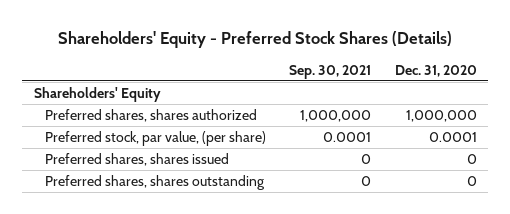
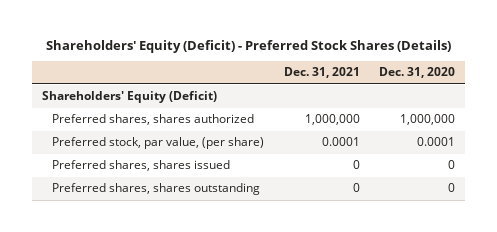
[58,31,453,49] Shareholders' Equity - Preferred Stock Shares (Details) -> [45,39,451,53] Shareholders' Equity (Deficit) - Preferred Stock Shares (Details)
[289,64,372,79] Sep. 30, 2021 -> none
none -> [283,67,360,79] Dec. 31, 2021
[33,87,161,103] Shareholders' Equity -> [41,91,217,104] Shareholders' Equity (Deficit)

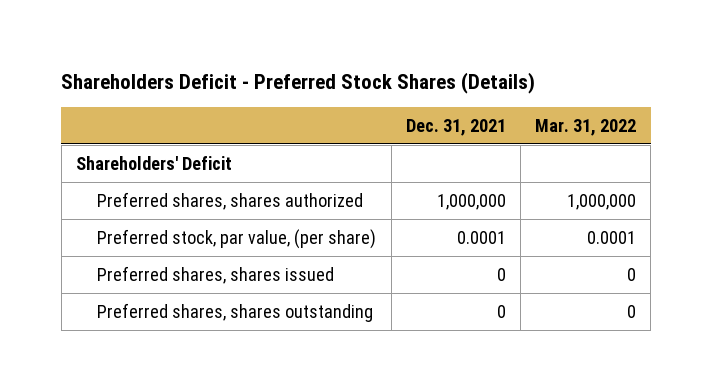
[45,39,451,53] Shareholders' Equity (Deficit) - Preferred Stock Shares (Details) -> [61,71,536,94] Shareholders Deficit - Preferred Stock Shares (Details)
[379,67,456,79] Dec. 31, 2020 -> none
none -> [535,118,637,136] Mar. 31, 2022
[41,91,217,104] Shareholders' Equity (Deficit) -> [75,155,232,170] Shareholders' Deficit

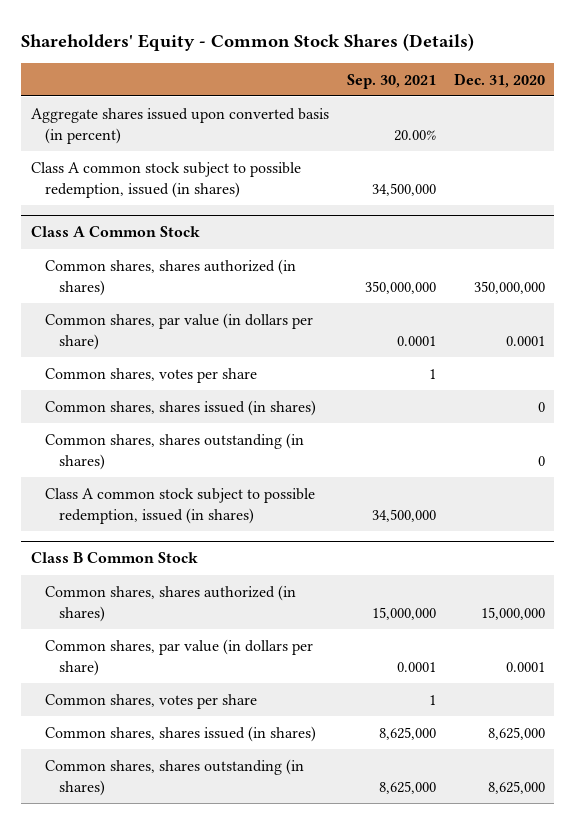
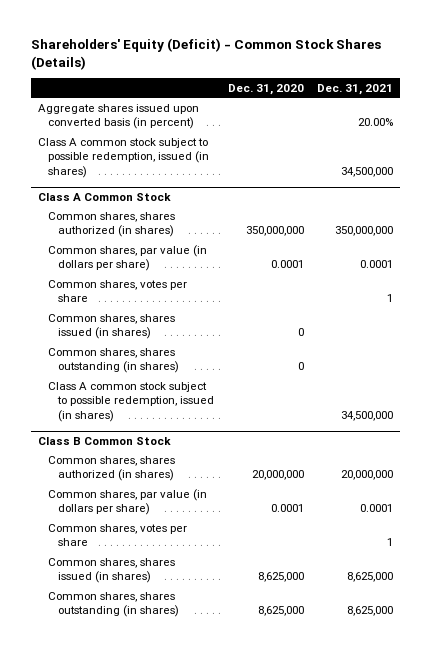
[21,32,475,51] Shareholders' Equity - Common Stock Shares (Details) -> [30,37,381,70] Shareholders' Equity (Deficit) - Common Stock Shares (Details)
[346,73,436,89] Sep. 30, 2021 -> none
none -> [317,83,394,95] Dec. 31, 2021
[481,606,546,620] 15,000,000 -> [251,470,304,481] 20,000,000

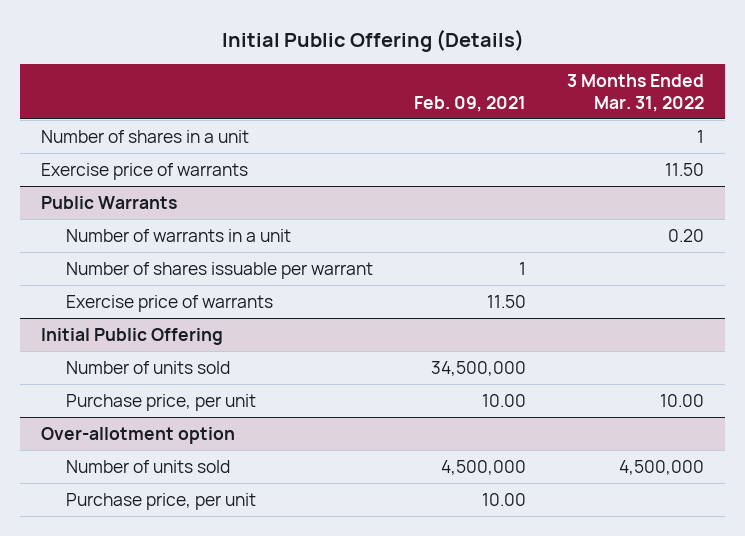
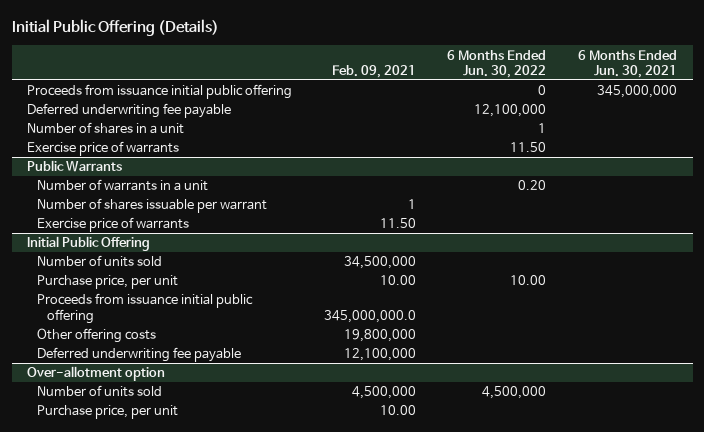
[567,74,705,112] 3 Months Ended Mar. 31, 2022 -> none
none -> [447,49,547,78] 6 Months Ended Jun. 30, 2022
none -> [577,49,677,78] 6 Months Ended Jun. 30, 2021
none -> [27,84,293,100] Proceeds from issuance initial public offering
none -> [27,103,232,119] Deferred underwriting fee payable
none -> [37,293,254,324] Proceeds from issuance initial public offering
none -> [37,328,157,344] Other offering costs
none -> [37,347,242,363] Deferred underwriting fee payable

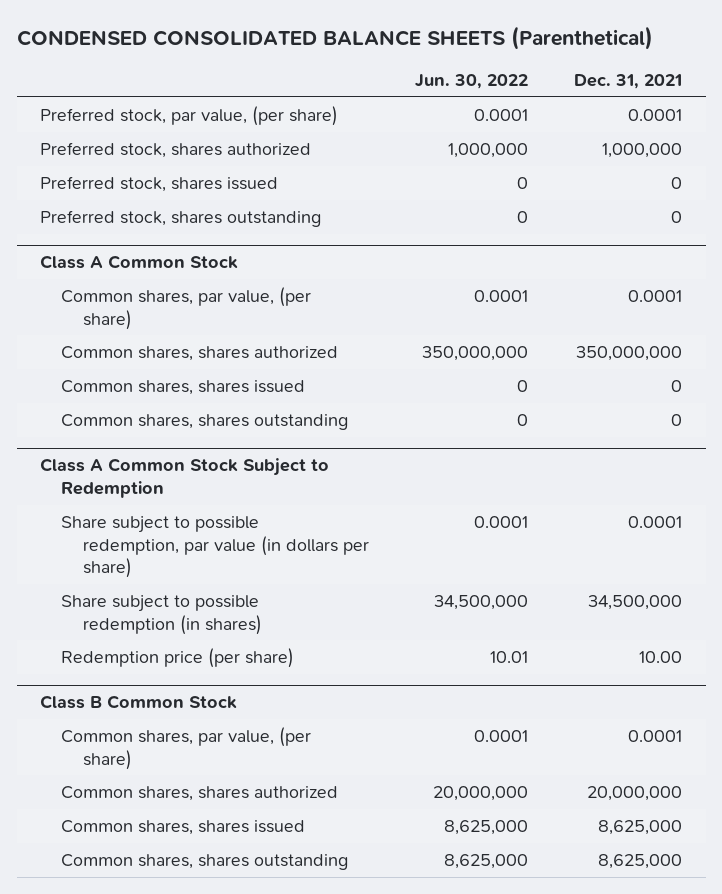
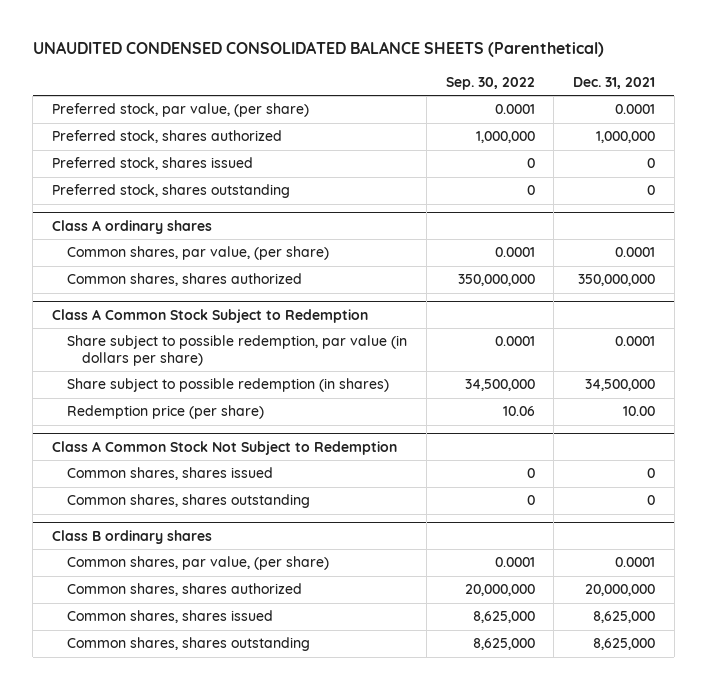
[16,25,653,50] CONDENSED CONSOLIDATED BALANCE SHEETS (Parenthetical) -> [32,41,604,58] UNAUDITED CONDENSED CONSOLIDATED BALANCE SHEETS (Parenthetical)
[414,73,528,89] Jun. 30, 2022 -> none
none -> [445,76,535,90] Sep. 30, 2022
[39,255,238,270] Class A Common Stock -> [51,219,212,234] Class A ordinary shares
[61,380,306,396] Common shares, shares issued -> none
[61,414,349,431] Common shares, shares outstanding -> none
none -> [51,440,397,455] Class A Common Stock Not Subject to Redemption
none -> [67,467,274,481] Common shares, shares issued
none -> [67,494,311,509] Common shares, shares outstanding
[39,695,237,710] Class B Common Stock -> [51,529,212,544] Class B ordinary shares

